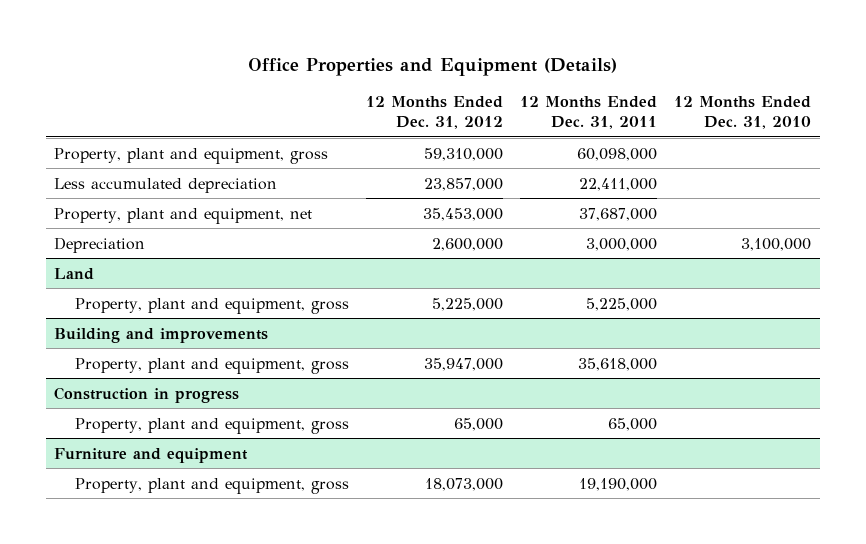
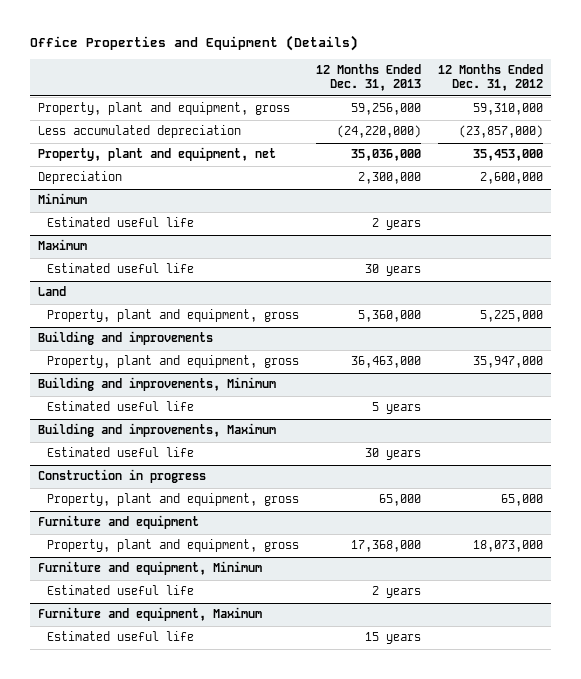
[520,96,658,130] 12 Months Ended Dec. 31, 2011 -> none
[674,96,812,130] 12 Months Ended Dec. 31, 2010 -> none
none -> [315,64,421,92] 12 Months Ended Dec. 31, 2013
[423,177,503,191] 23,857,000 -> [458,125,543,139] (23,857,000)
none -> [38,193,88,205] Minimum
none -> [46,217,194,228] Estimated useful life
none -> [38,239,88,251] Maximum
none -> [46,263,194,274] Estimated useful life
none -> [38,377,277,392] Building and improvements, Minimum
none -> [46,401,194,412] Estimated useful life
none -> [38,423,277,438] Building and improvements, Maximum
none -> [46,447,194,458] Estimated useful life
none -> [38,561,263,576] Furniture and equipment, Minimum
none -> [46,585,194,596] Estimated useful life
none -> [38,607,263,622] Furniture and equipment, Maximum
none -> [46,631,194,642] Estimated useful life

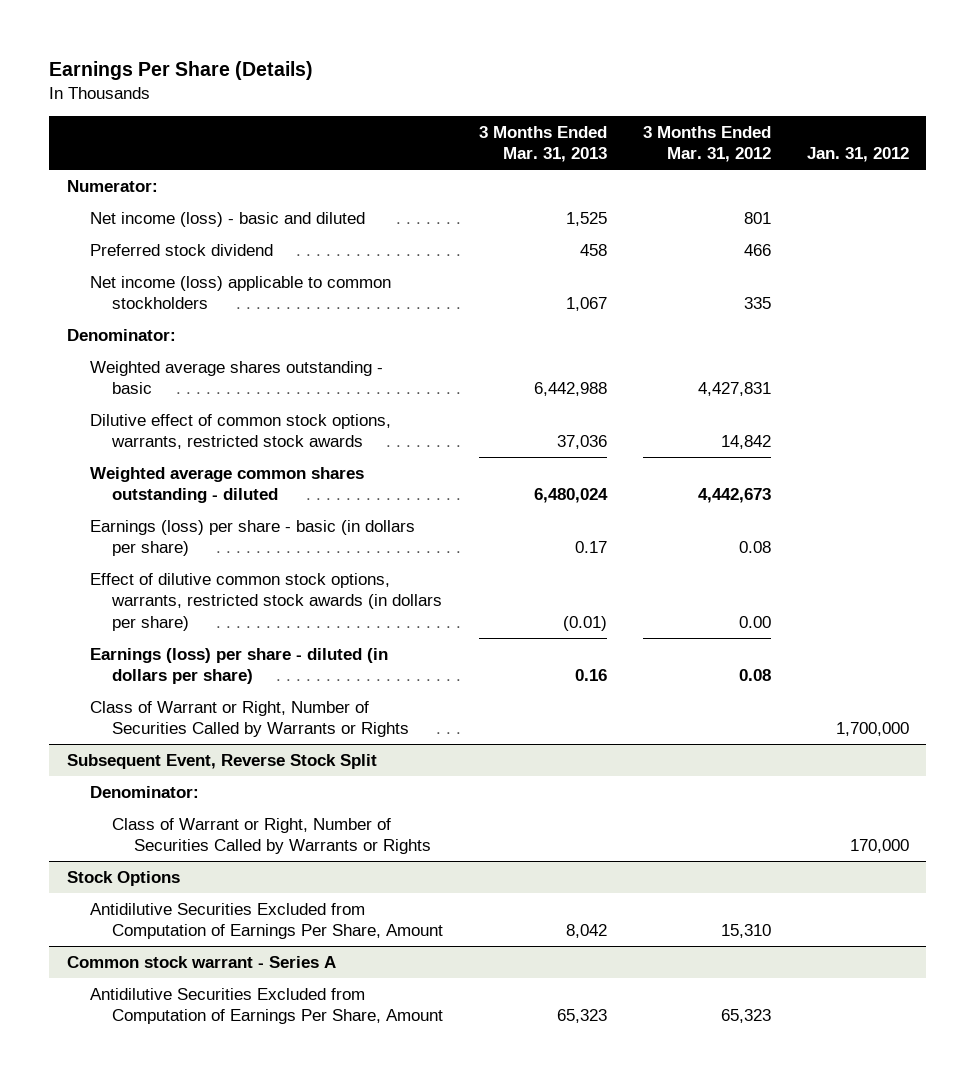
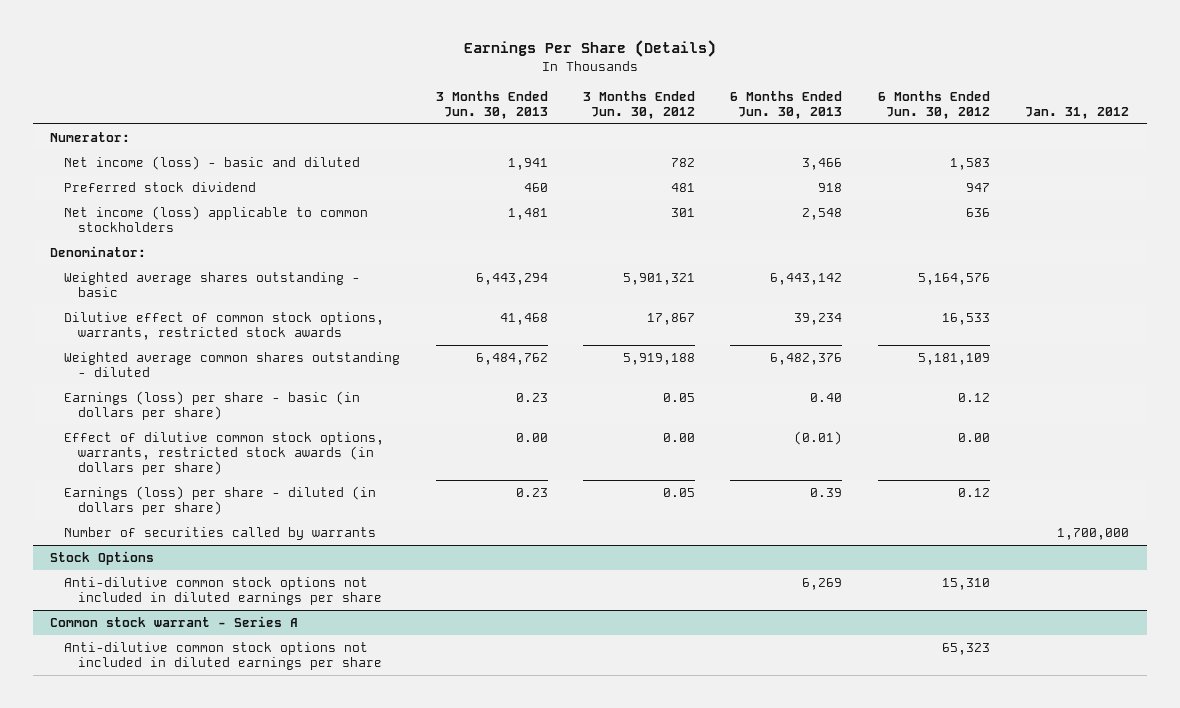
[478,125,607,163] 3 Months Ended Mar. 31, 2013 -> none
[642,125,771,163] 3 Months Ended Mar. 31, 2012 -> none
none -> [435,90,548,119] 3 Months Ended Jun. 30, 2013
none -> [583,90,696,119] 3 Months Ended Jun. 30, 2012
none -> [730,90,843,119] 6 Months Ended Jun. 30, 2013
none -> [877,90,990,119] 6 Months Ended Jun. 30, 2012
[67,753,378,769] Subsequent Event, Reverse Stock Split -> none
[89,785,199,798] Denominator: -> none
[111,817,432,855] Class of Warrant or Right, Number of Securities Called by Warrants or Rights -> none
[89,700,409,738] Class of Warrant or Right, Number of Securities Called by Warrants or Rights -> [64,527,377,541] Number of securities called by warrants
[89,902,443,940] Antidilutive Securities Excluded from Computation of Earnings Per Share, Amount -> [64,577,382,606] Anti-dilutive common stock options not included in diluted earnings per share
[89,987,443,1025] Antidilutive Securities Excluded from Computation of Earnings Per Share, Amount -> [64,642,382,671] Anti-dilutive common stock options not included in diluted earnings per share

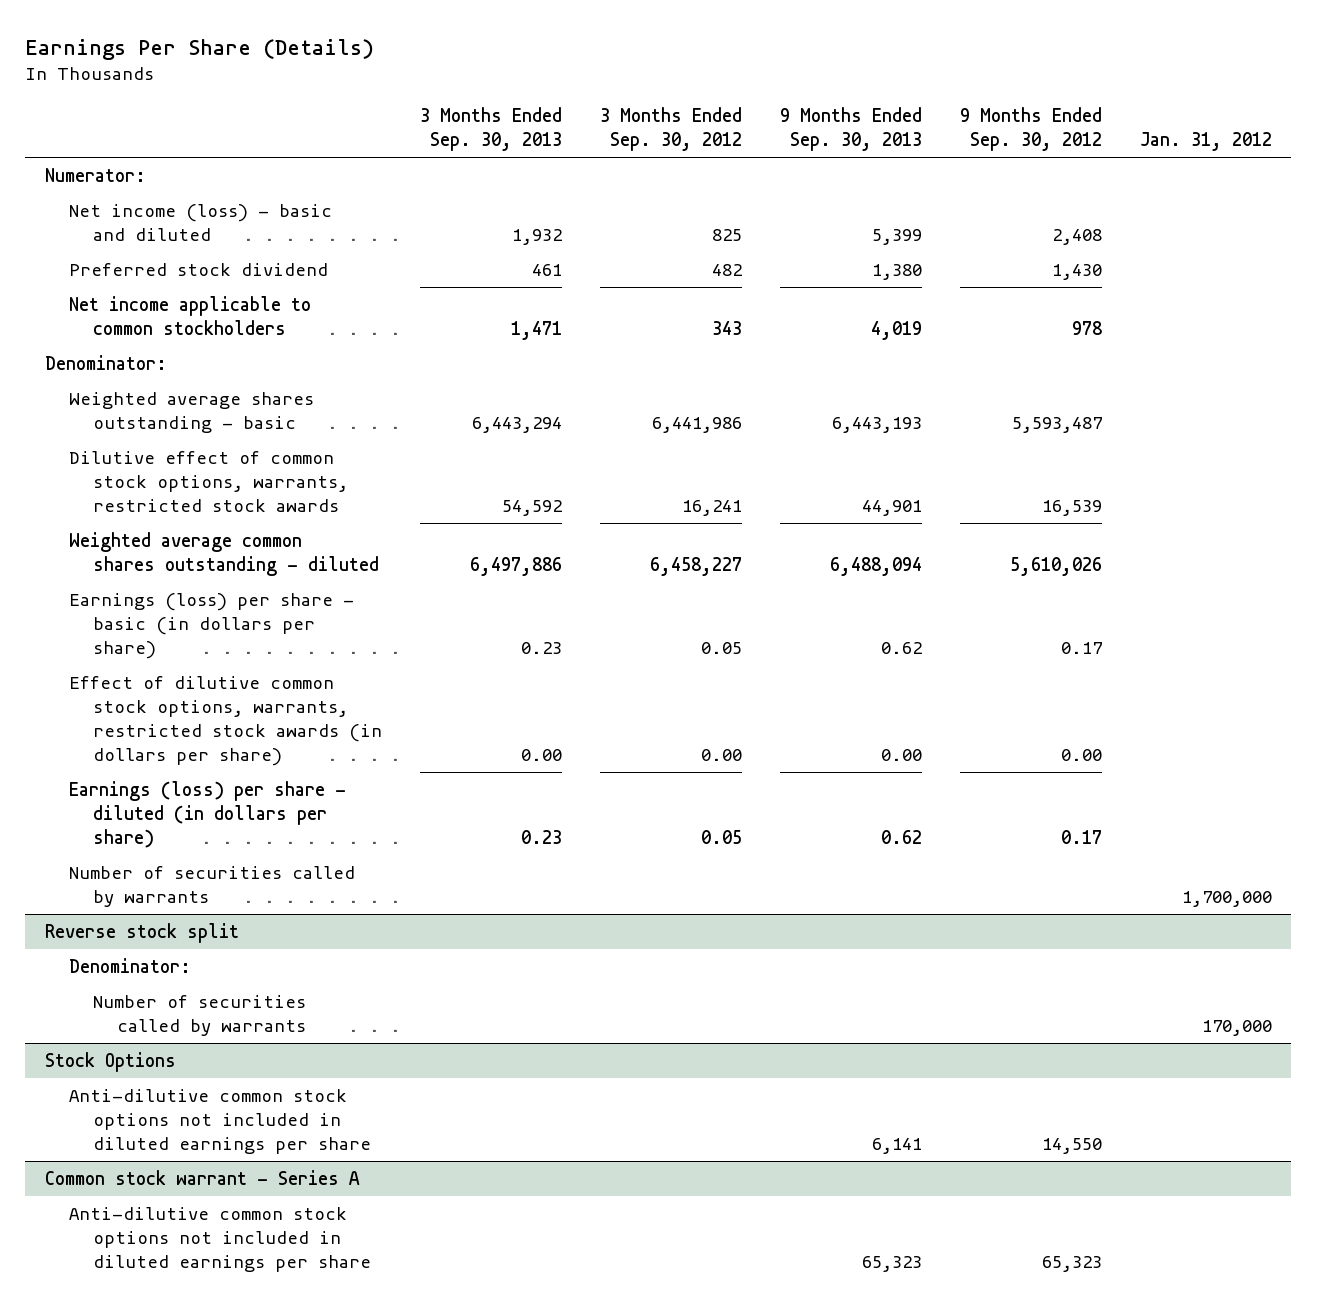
[435,90,548,119] 3 Months Ended Jun. 30, 2013 -> none
[583,90,696,119] 3 Months Ended Jun. 30, 2012 -> none
[730,90,843,119] 6 Months Ended Jun. 30, 2013 -> none
[877,90,990,119] 6 Months Ended Jun. 30, 2012 -> none
none -> [419,107,562,152] 3 Months Ended Sep. 30, 2013
none -> [599,107,742,152] 3 Months Ended Sep. 30, 2012
none -> [780,107,923,152] 9 Months Ended Sep. 30, 2013
none -> [960,107,1103,152] 9 Months Ended Sep. 30, 2012
[64,206,369,233] Net income (loss) applicable to common stockholders -> [68,295,311,335] Net income applicable to common stockholders
none -> [44,922,239,943] Reverse stock split
none -> [68,957,191,973] Denominator:
none -> [92,994,306,1036] Number of securities called by warrants

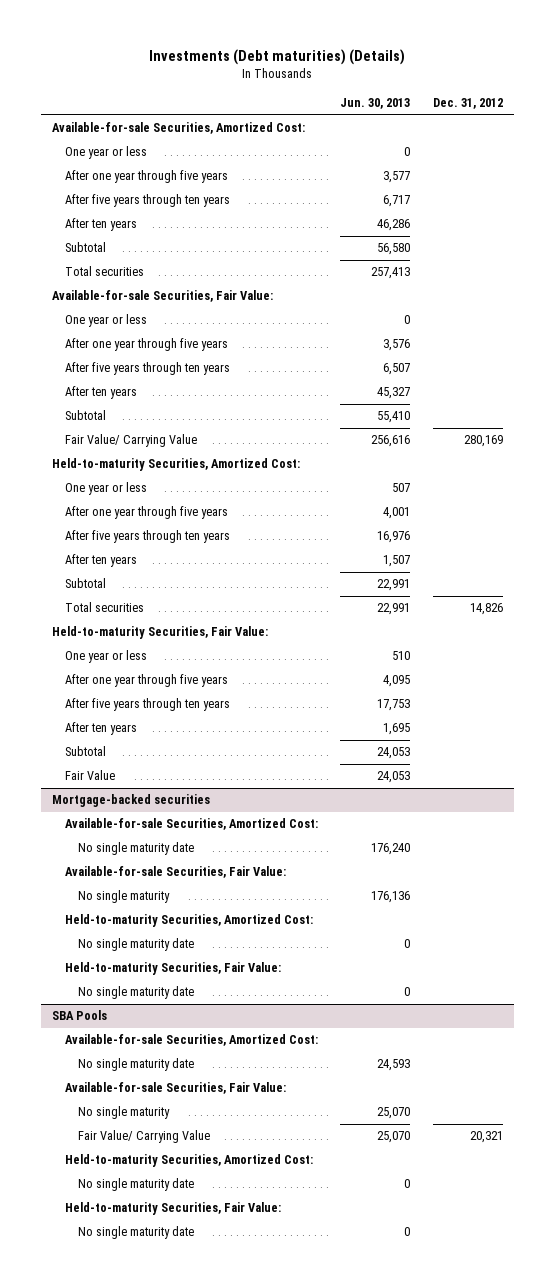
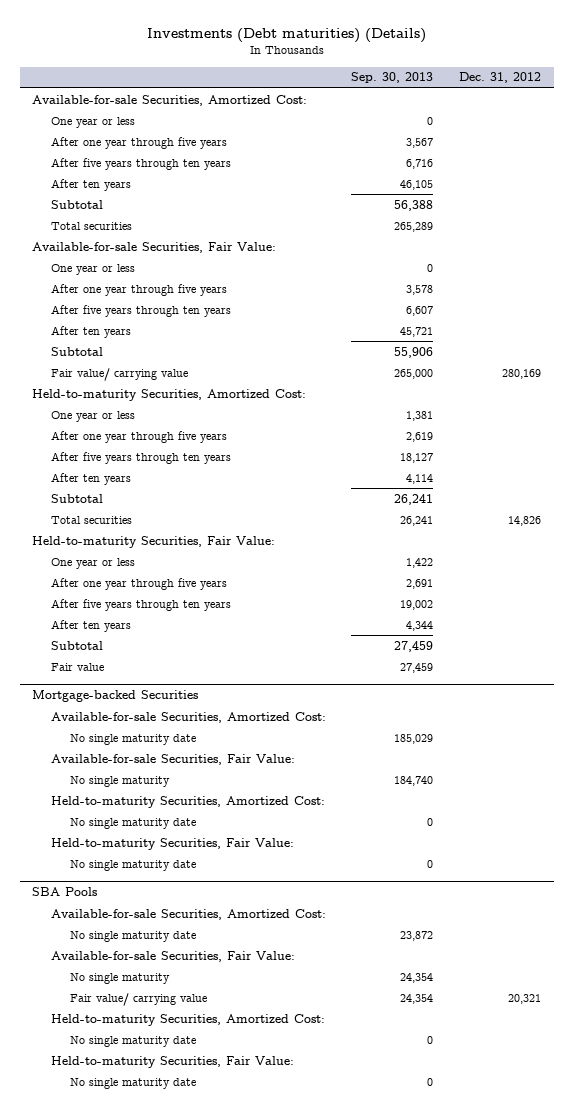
[340,98,411,110] Jun. 30, 2013 -> none
none -> [351,72,434,84] Sep. 30, 2013
[65,434,198,448] Fair Value/ Carrying Value -> [50,367,188,381] Fair value/ carrying value
[65,770,116,781] Fair Value -> [50,662,104,671] Fair value
[52,794,211,808] Mortgage-backed securities -> [32,690,199,703] Mortgage-backed Securities
[77,1130,210,1144] Fair Value/ Carrying Value -> [69,992,207,1006] Fair value/ carrying value

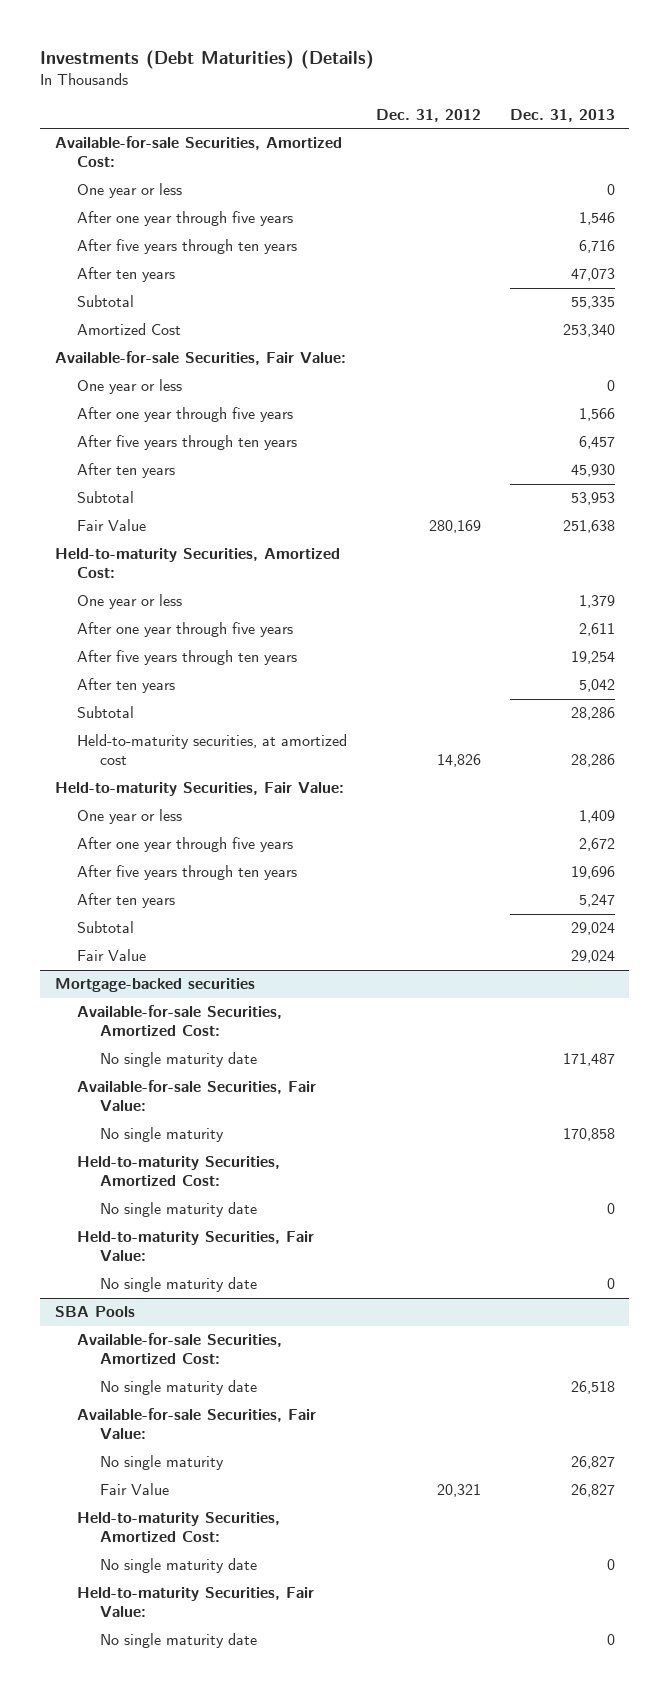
[146,28,426,44] Investments (Debt maturities) (Details) -> [40,50,375,70] Investments (Debt Maturities) (Details)
[351,72,434,84] Sep. 30, 2013 -> none
none -> [509,108,615,122] Dec. 31, 2013
[50,221,132,230] Total securities -> [77,323,182,336] Amortized Cost
[50,367,188,381] Fair value/ carrying value -> [77,519,147,532] Fair Value
[50,515,132,524] Total securities -> [77,734,348,766] Held-to-maturity securities, at amortized cost
[50,662,104,671] Fair value -> [77,949,147,962] Fair Value
[32,690,199,703] Mortgage-backed Securities -> [54,978,255,993] Mortgage-backed securities
[69,992,207,1006] Fair value/ carrying value -> [99,1483,169,1496] Fair Value

